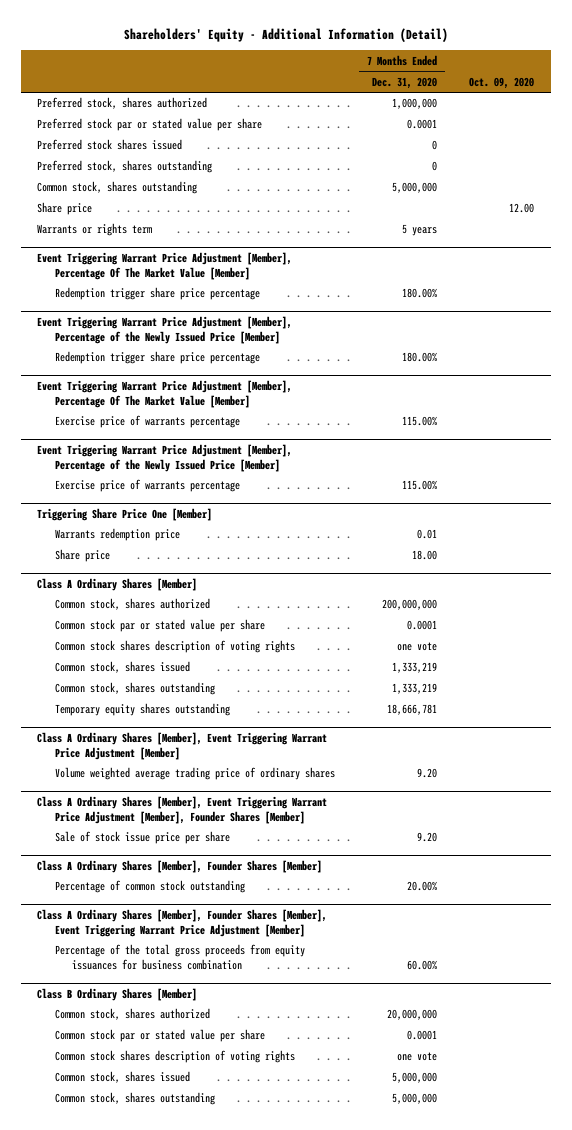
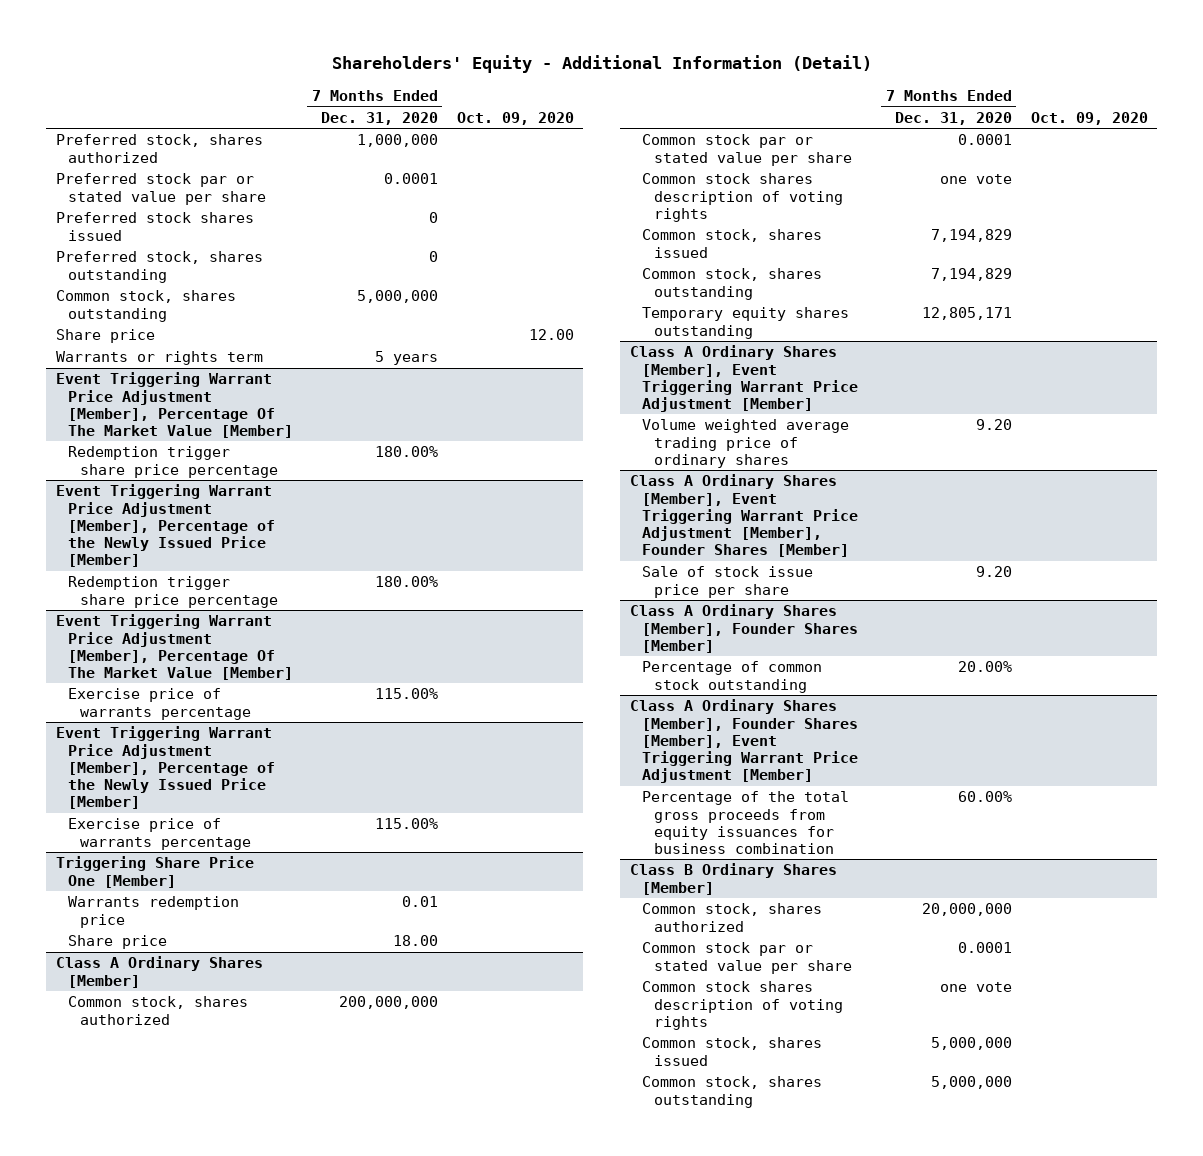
[392,662,438,674] 1,333,219 -> [930,229,1012,243] 7,194,829
[392,683,438,695] 1,333,219 -> [930,268,1012,282] 7,194,829
[387,704,438,716] 18,666,781 -> [921,307,1012,321] 12,805,171

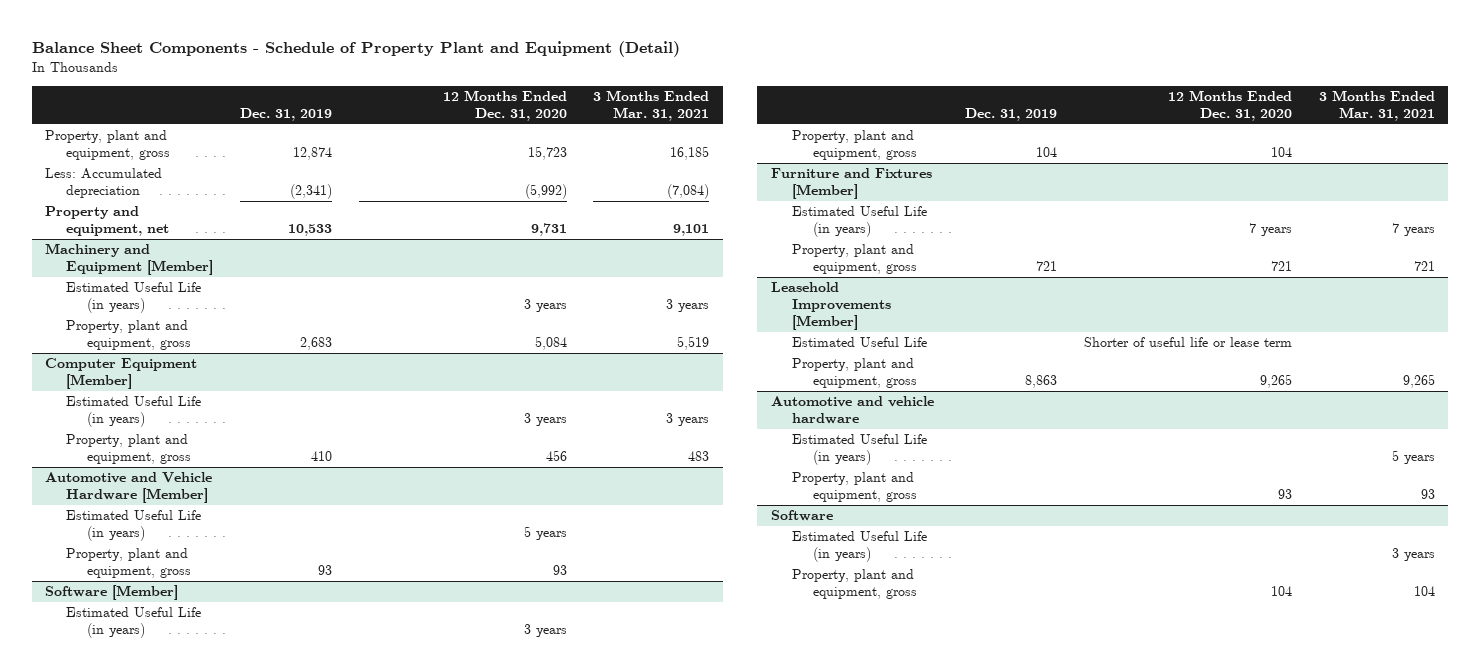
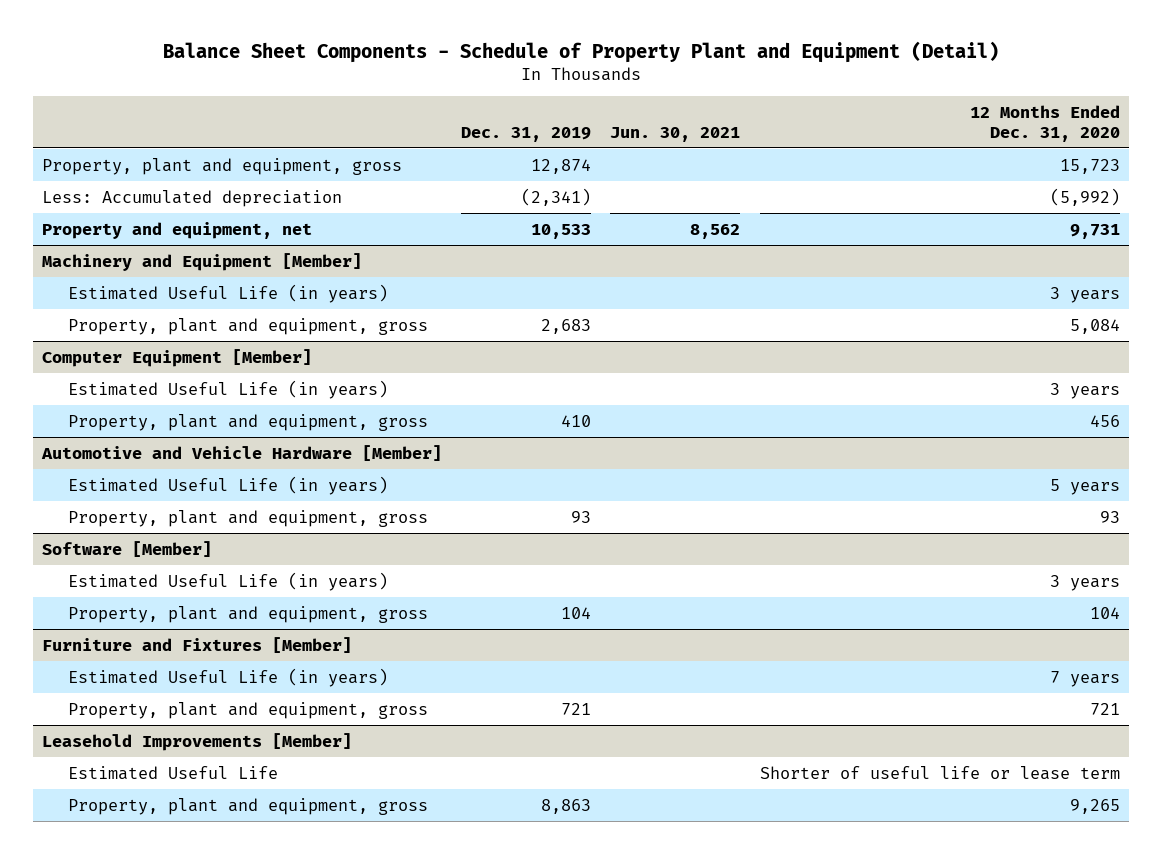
[593,90,710,122] 3 Months Ended Mar. 31, 2021 -> none
none -> [610,126,741,142] Jun. 30, 2021
[770,396,934,425] Automotive and vehicle hardware -> none
[791,434,927,466] Estimated Useful Life (in years) -> none
[791,472,917,503] Property, plant and equipment, gross -> none
[770,510,833,522] Software -> none
[791,531,927,563] Estimated Useful Life (in years) -> none
[791,569,917,600] Property, plant and equipment, gross -> none

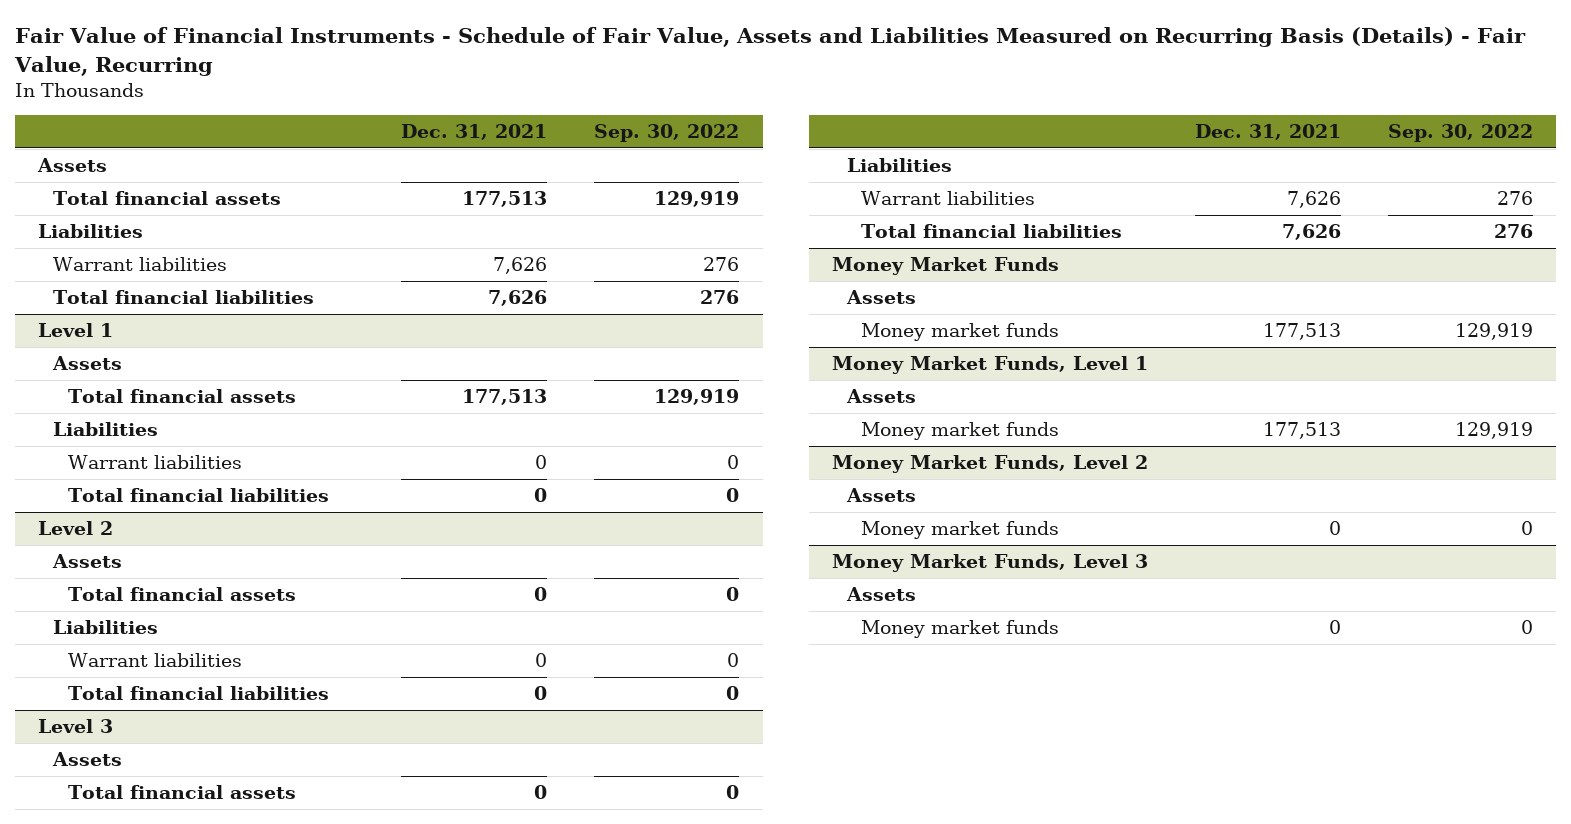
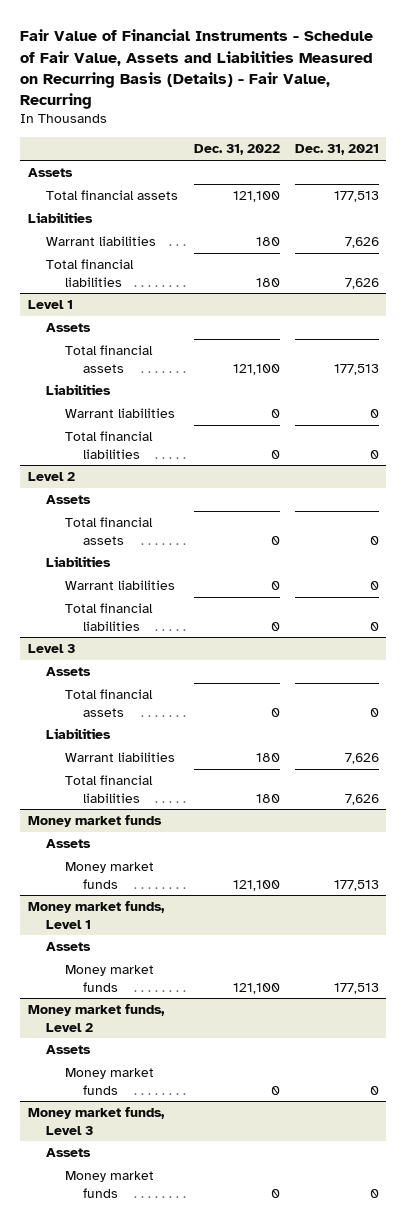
[594,124,740,143] Sep. 30, 2022 -> none
none -> [193,144,280,156] Dec. 31, 2022
[832,257,1060,276] Money Market Funds -> [27,815,162,828] Money market funds
[832,356,1149,375] Money Market Funds, Level 1 -> [27,901,165,929] Money market funds, Level 1
[832,455,1149,474] Money Market Funds, Level 2 -> [27,1004,165,1032] Money market funds, Level 2
[832,554,1149,573] Money Market Funds, Level 3 -> [27,1107,165,1135] Money market funds, Level 3

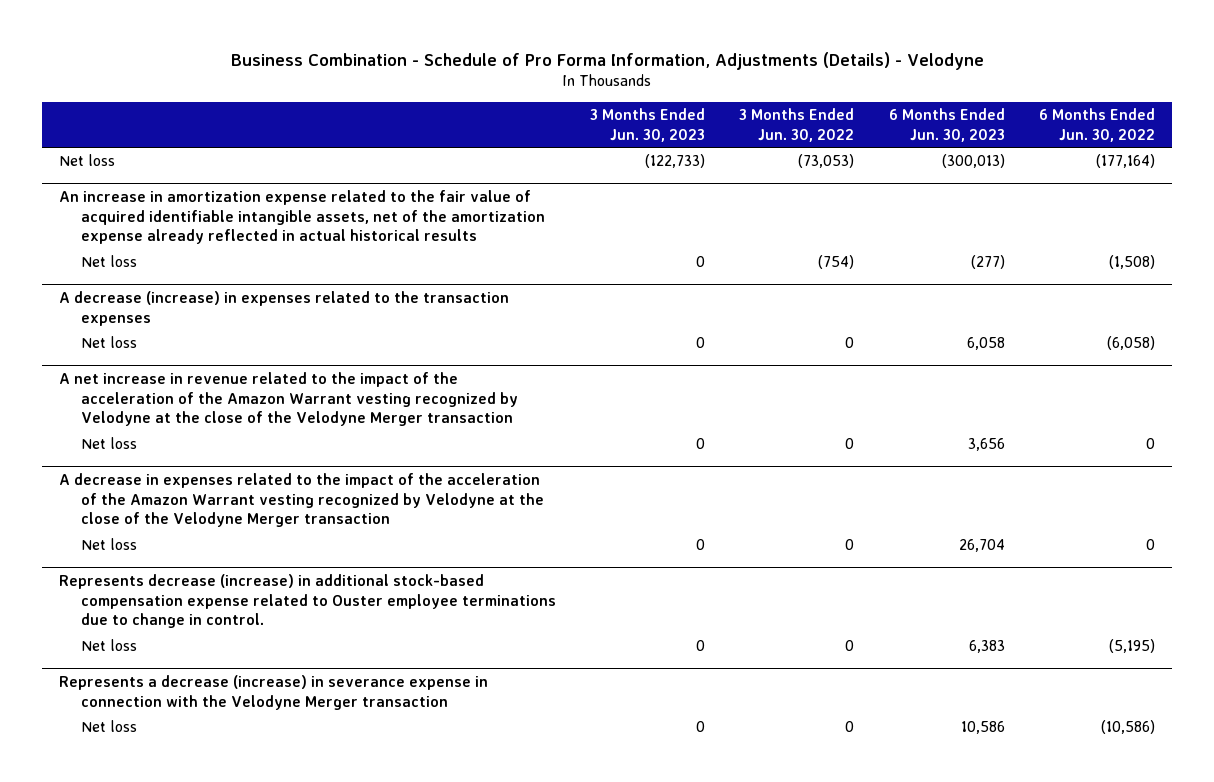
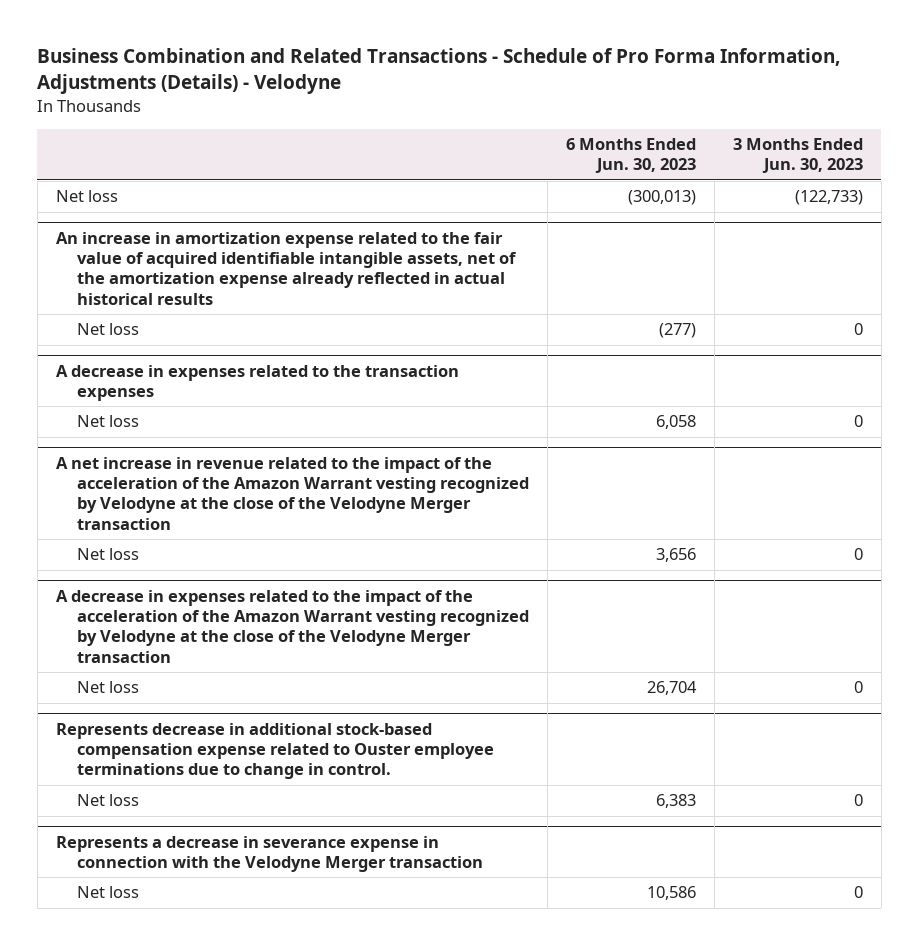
[230,51,984,70] Business Combination - Schedule of Pro Forma Information, Adjustments (Details) - Velodyne -> [37,48,841,95] Business Combination and Related Transactions - Schedule of Pro Forma Information, Adjustments (Details) - Velodyne
[739,107,855,142] 3 Months Ended Jun. 30, 2022 -> none
[1038,107,1155,142] 6 Months Ended Jun. 30, 2022 -> none
[58,290,509,326] A decrease (increase) in expenses related to the transaction expenses -> [55,364,459,401] A decrease in expenses related to the transaction expenses
[58,573,556,629] Represents decrease (increase) in additional stock-based compensation expense related to Ouster employee terminations due to change in control. -> [55,722,495,780] Represents decrease in additional stock-based compensation expense related to Ouster employee terminations due to change in control.
[58,674,488,710] Represents a decrease (increase) in severance expense in connection with the Velodyne Merger transaction -> [55,835,484,872] Represents a decrease in severance expense in connection with the Velodyne Merger transaction

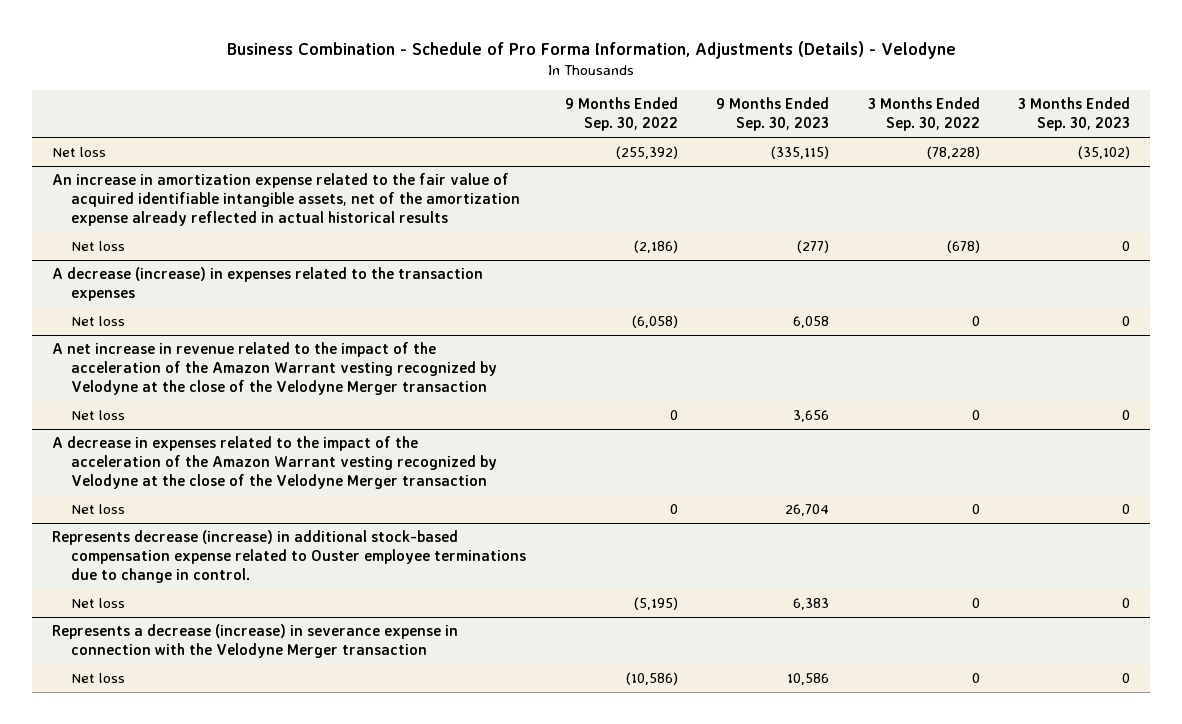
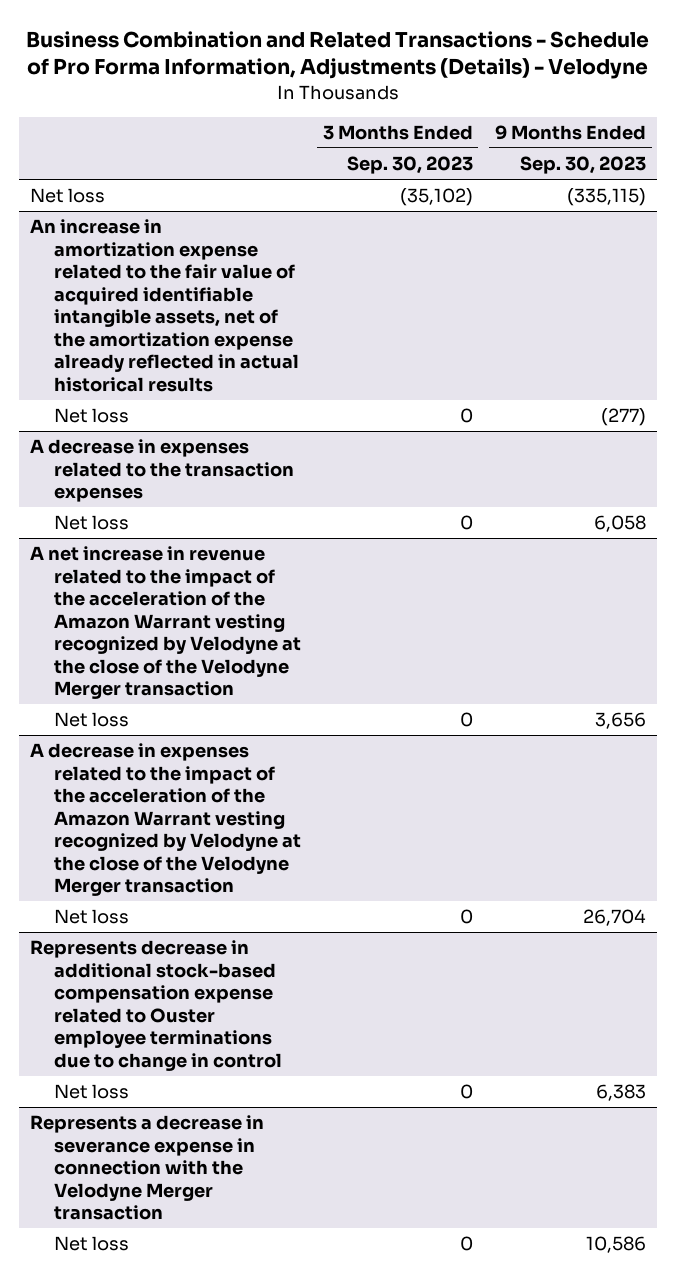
[226,41,956,60] Business Combination - Schedule of Pro Forma Information, Adjustments (Details) - Velodyne -> [25,30,649,80] Business Combination and Related Transactions - Schedule of Pro Forma Information, Adjustments (Details) - Velodyne
[564,97,678,132] 9 Months Ended Sep. 30, 2022 -> none
[867,97,980,132] 3 Months Ended Sep. 30, 2022 -> none
[51,267,483,302] A decrease (increase) in expenses related to the transaction expenses -> [29,439,294,503] A decrease in expenses related to the transaction expenses
[51,530,526,583] Represents decrease (increase) in additional stock-based compensation expense related to Ouster employee terminations due to change in control. -> [29,940,282,1071] Represents decrease in additional stock-based compensation expense related to Ouster employee terminations due to change in control
[51,624,458,659] Represents a decrease (increase) in severance expense in connection with the Velodyne Merger transaction -> [29,1115,264,1221] Represents a decrease in severance expense in connection with the Velodyne Merger transaction

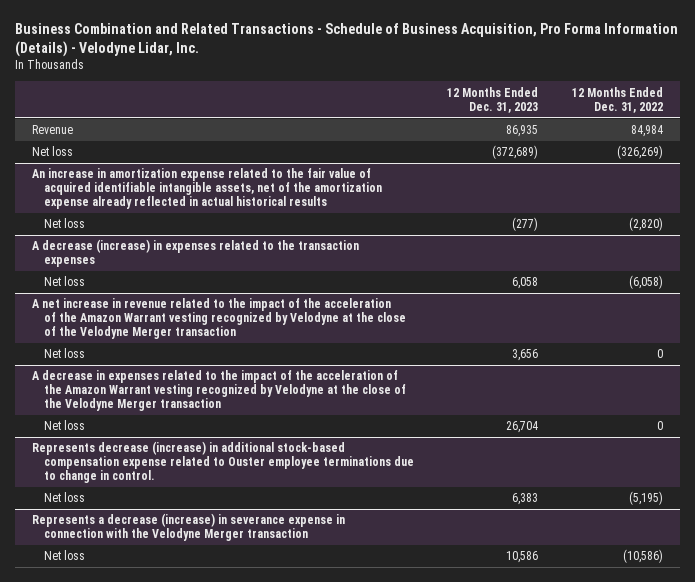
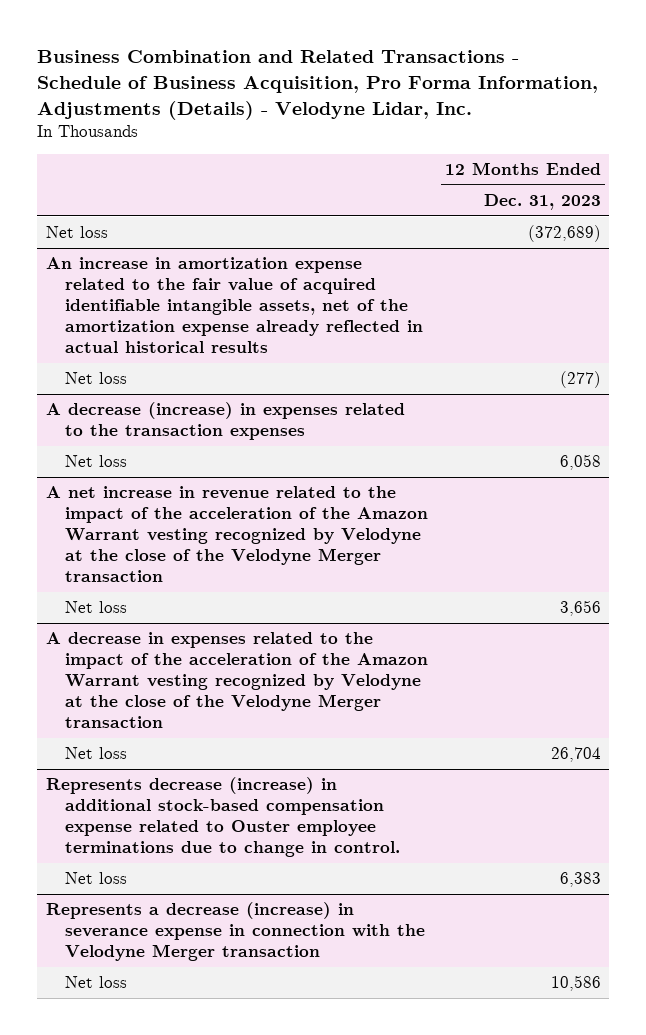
[15,23,679,57] Business Combination and Related Transactions - Schedule of Business Acquisition, Pro Forma Information (Details) - Velodyne Lidar, Inc. -> [37,49,599,120] Business Combination and Related Transactions - Schedule of Business Acquisition, Pro Forma Information, Adjustments (Details) - Velodyne Lidar, Inc.
[572,86,664,113] 12 Months Ended Dec. 31, 2022 -> none
[32,125,74,135] Revenue -> none

